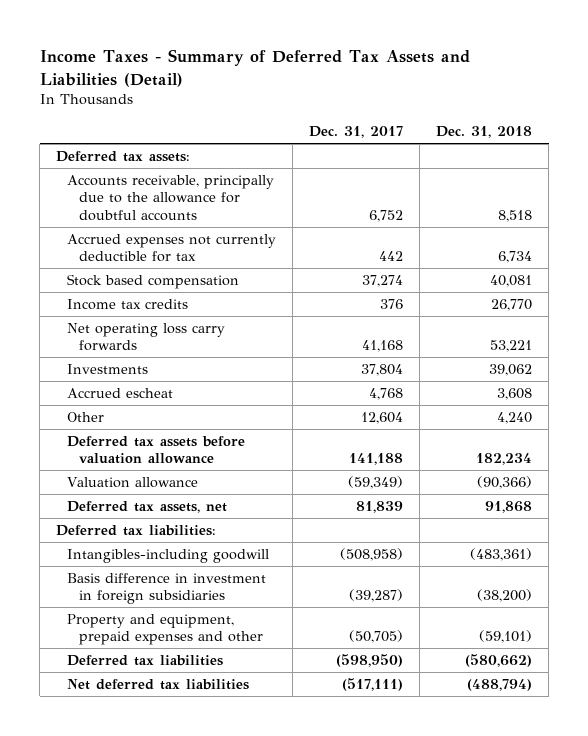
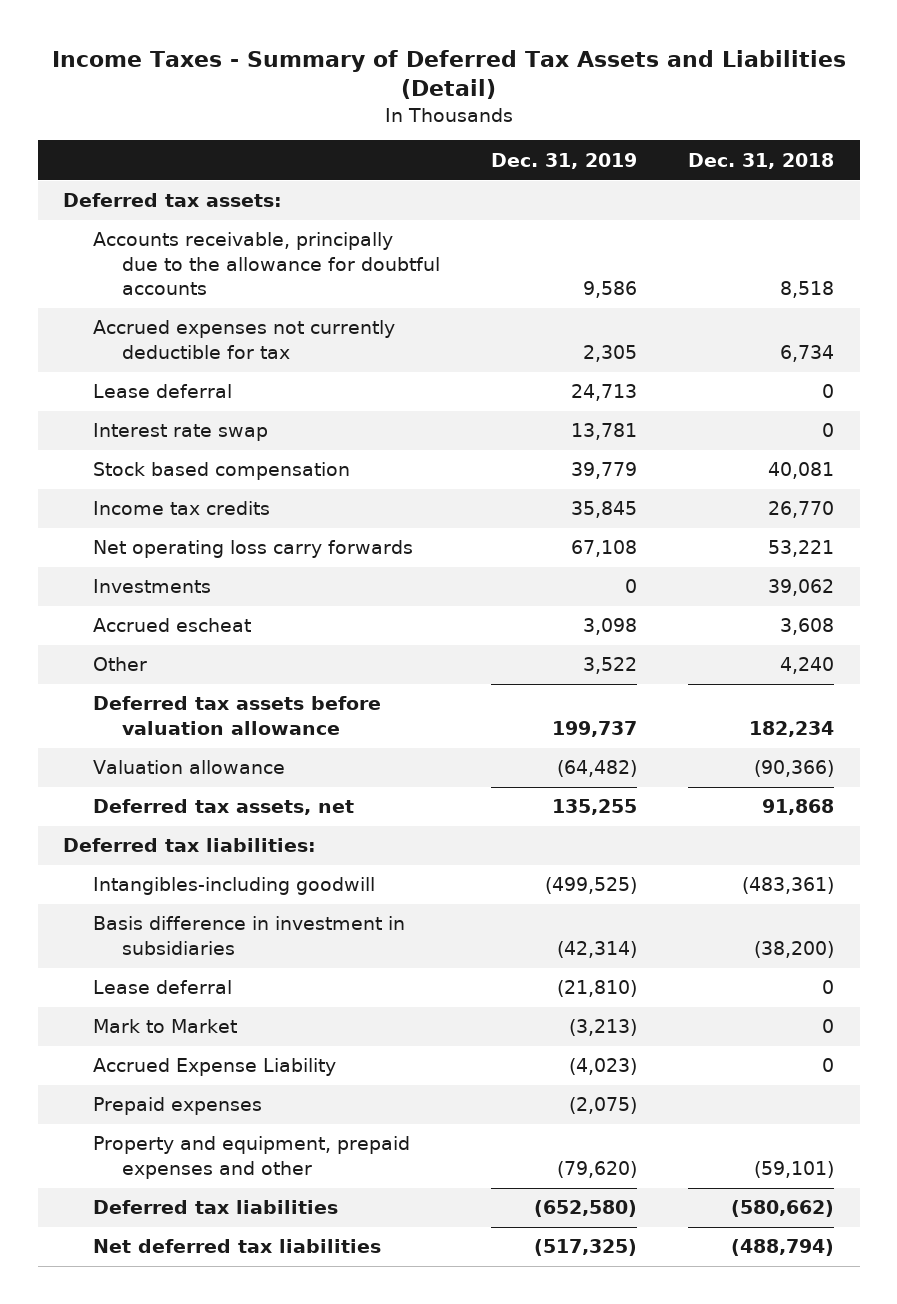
[309,126,404,139] Dec. 31, 2017 -> none
none -> [491,152,638,169] Dec. 31, 2019
none -> [92,384,232,399] Lease deferral
none -> [92,423,268,442] Interest rate swap
[67,573,267,605] Basis difference in investment in foreign subsidiaries -> [92,916,405,955] Basis difference in investment in subsidiaries
none -> [92,980,232,995] Lease deferral
none -> [92,1019,237,1034] Mark to Market
none -> [92,1058,336,1077] Accrued Expense Liability
none -> [92,1097,262,1116] Prepaid expenses

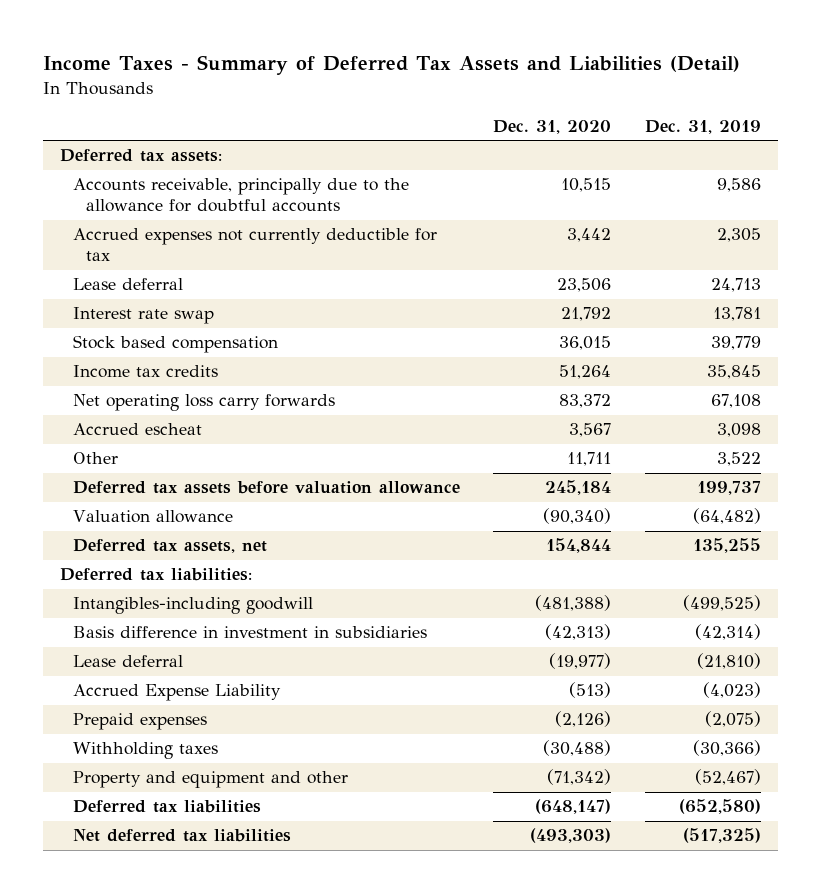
[688,152,835,169] Dec. 31, 2018 -> none
none -> [493,119,612,134] Dec. 31, 2020
[92,579,211,594] Investments -> none
[92,1019,237,1034] Mark to Market -> none
none -> [72,742,218,760] Withholding taxes
[92,1136,410,1179] Property and equipment, prepaid expenses and other -> [72,771,348,789] Property and equipment and other
[557,1160,638,1178] (79,620) -> [694,769,761,786] (52,467)

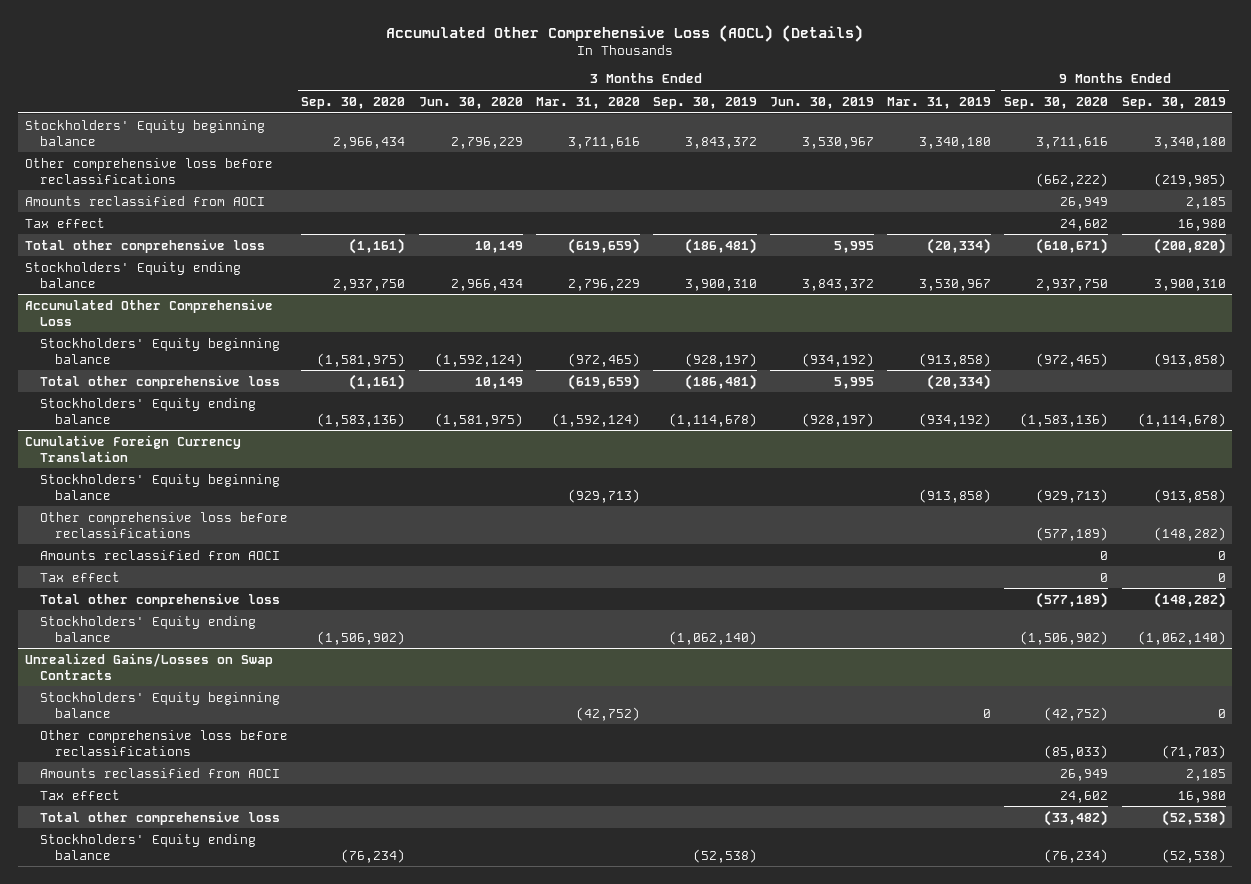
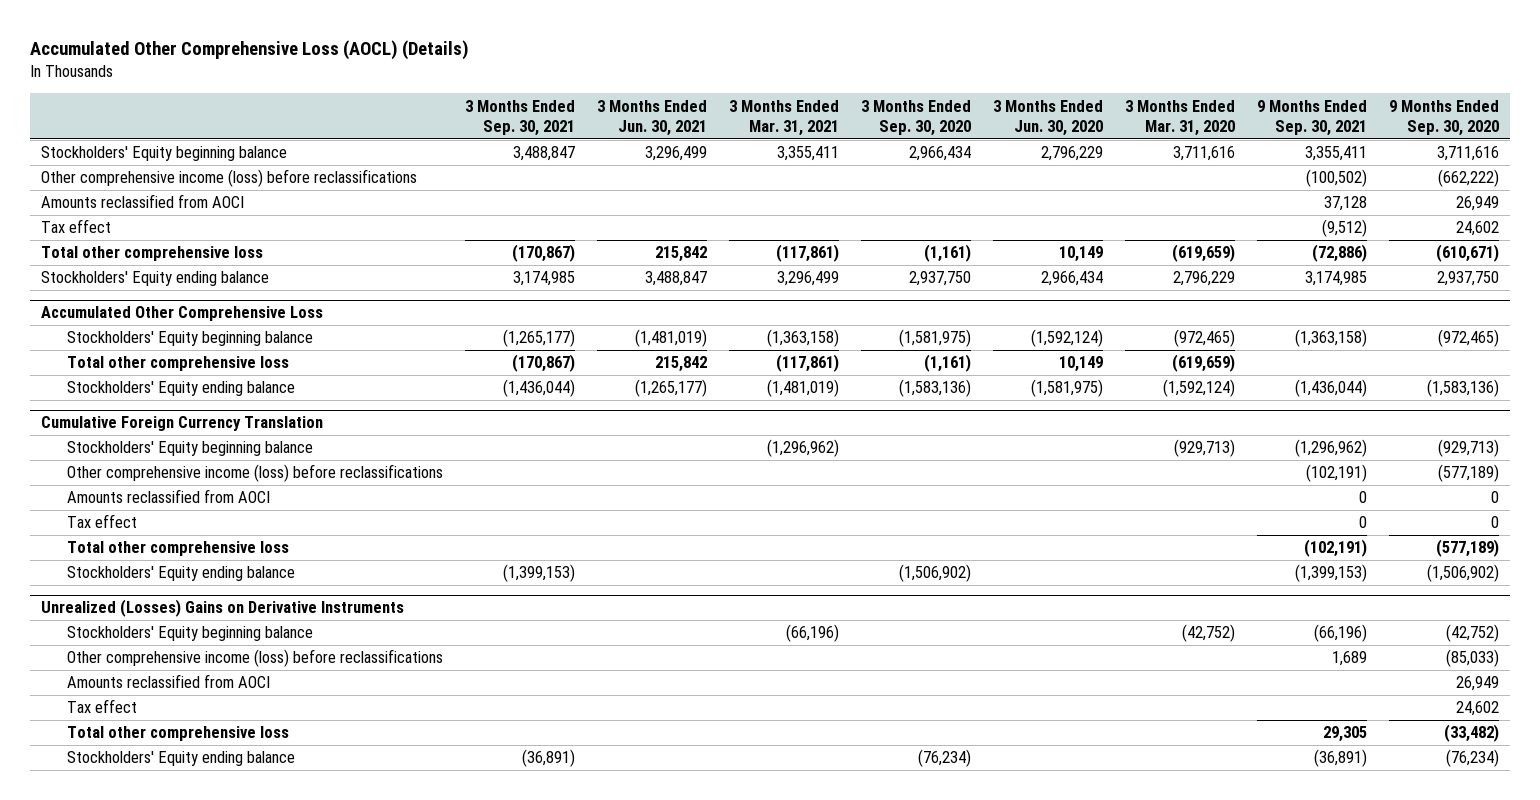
[652,96,757,109] Sep. 30, 2019 -> none
[770,96,875,109] Jun. 30, 2019 -> none
[887,96,992,109] Mar. 31, 2019 -> none
[1121,96,1226,109] Sep. 30, 2019 -> none
none -> [464,99,575,137] 3 Months Ended Sep. 30, 2021
none -> [596,99,707,137] 3 Months Ended Jun. 30, 2021
none -> [728,99,839,137] 3 Months Ended Mar. 31, 2021
none -> [1256,99,1367,137] 9 Months Ended Sep. 30, 2021
[25,157,274,184] Other comprehensive loss before reclassifications -> [40,169,417,188] Other comprehensive income (loss) before reclassifications
[40,511,289,538] Other comprehensive loss before reclassifications -> [66,464,443,483] Other comprehensive income (loss) before reclassifications
[25,652,274,680] Unrealized Gains/Losses on Swap Contracts -> [40,599,404,618] Unrealized (Losses) Gains on Derivative Instruments
[40,729,289,756] Other comprehensive loss before reclassifications -> [66,649,443,668] Other comprehensive income (loss) before reclassifications

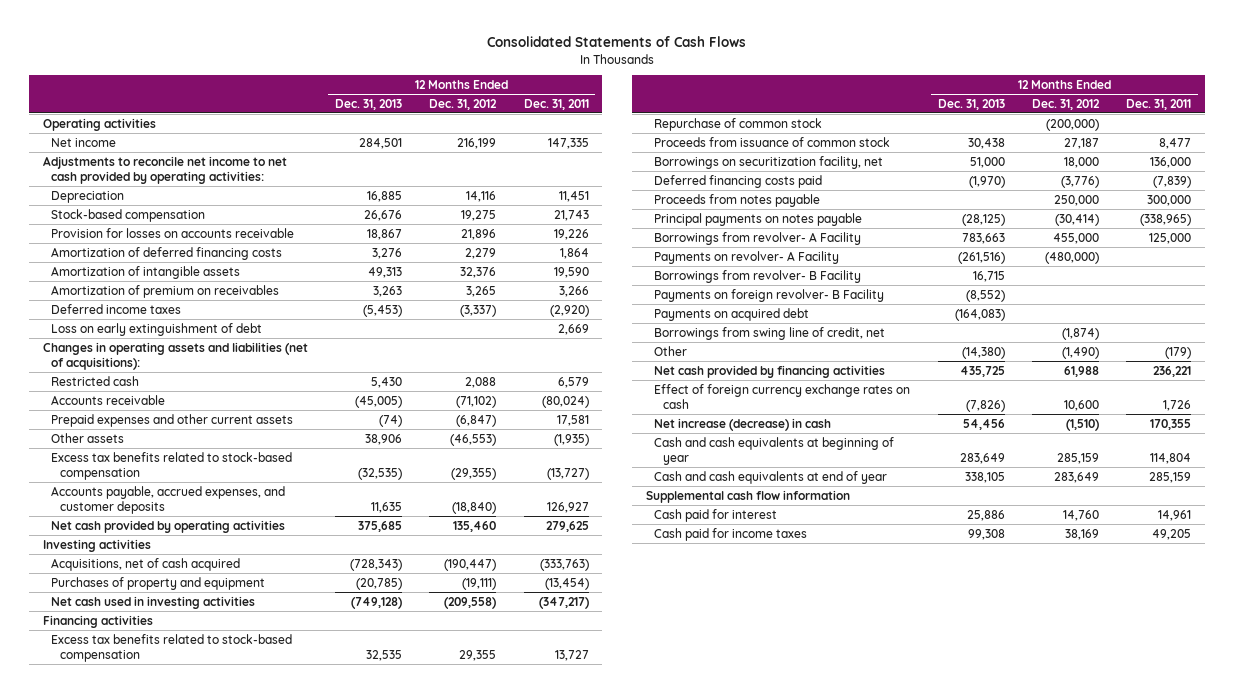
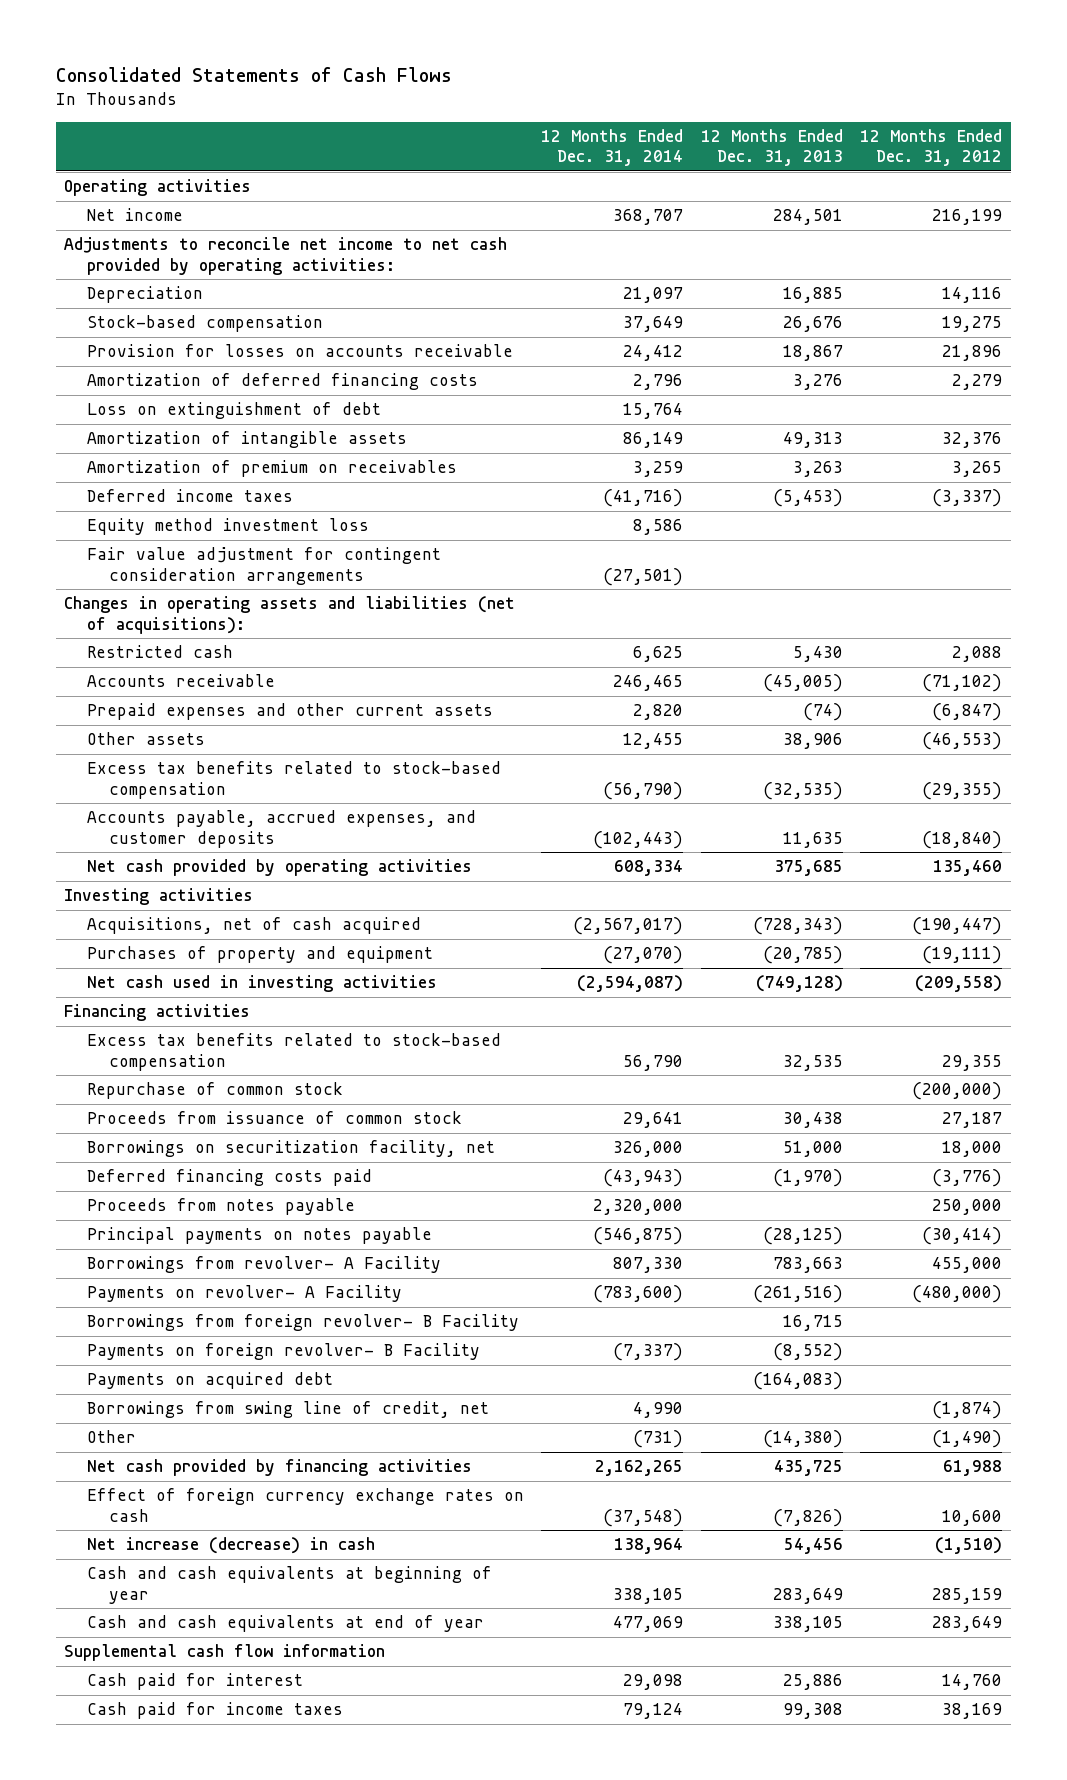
[523,98,589,110] Dec. 31, 2011 -> none
none -> [541,128,684,167] 12 Months Ended Dec. 31, 2014
none -> [86,402,381,420] Loss on extinguishment of debt
[51,322,263,336] Loss on early extinguishment of debt -> none
none -> [86,518,369,536] Equity method investment loss
none -> [86,547,441,585] Fair value adjustment for contingent consideration arrangements
[654,269,862,283] Borrowings from revolver- B Facility -> [86,1314,519,1332] Borrowings from foreign revolver- B Facility

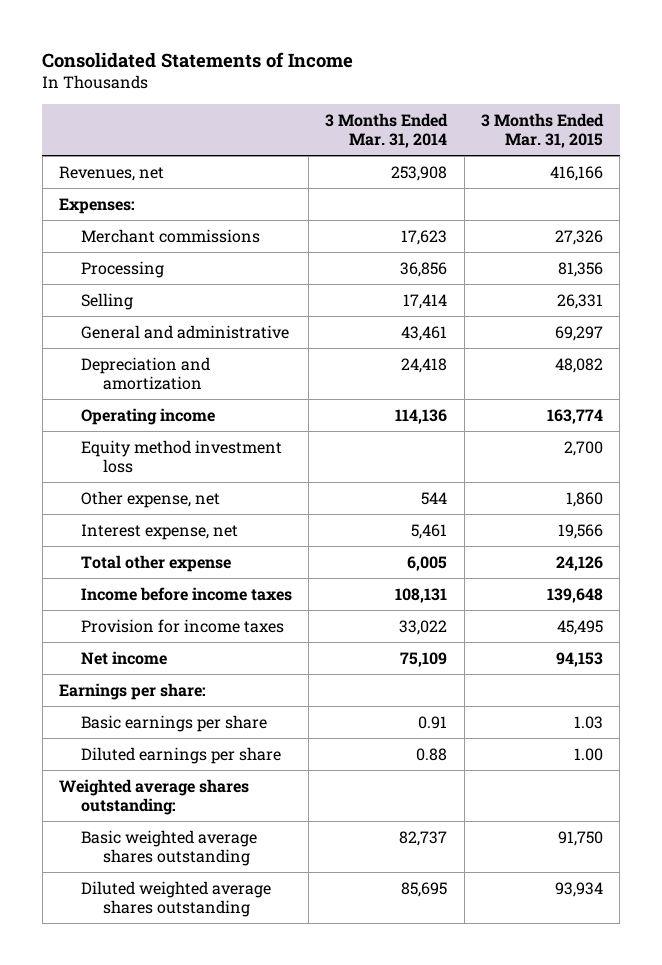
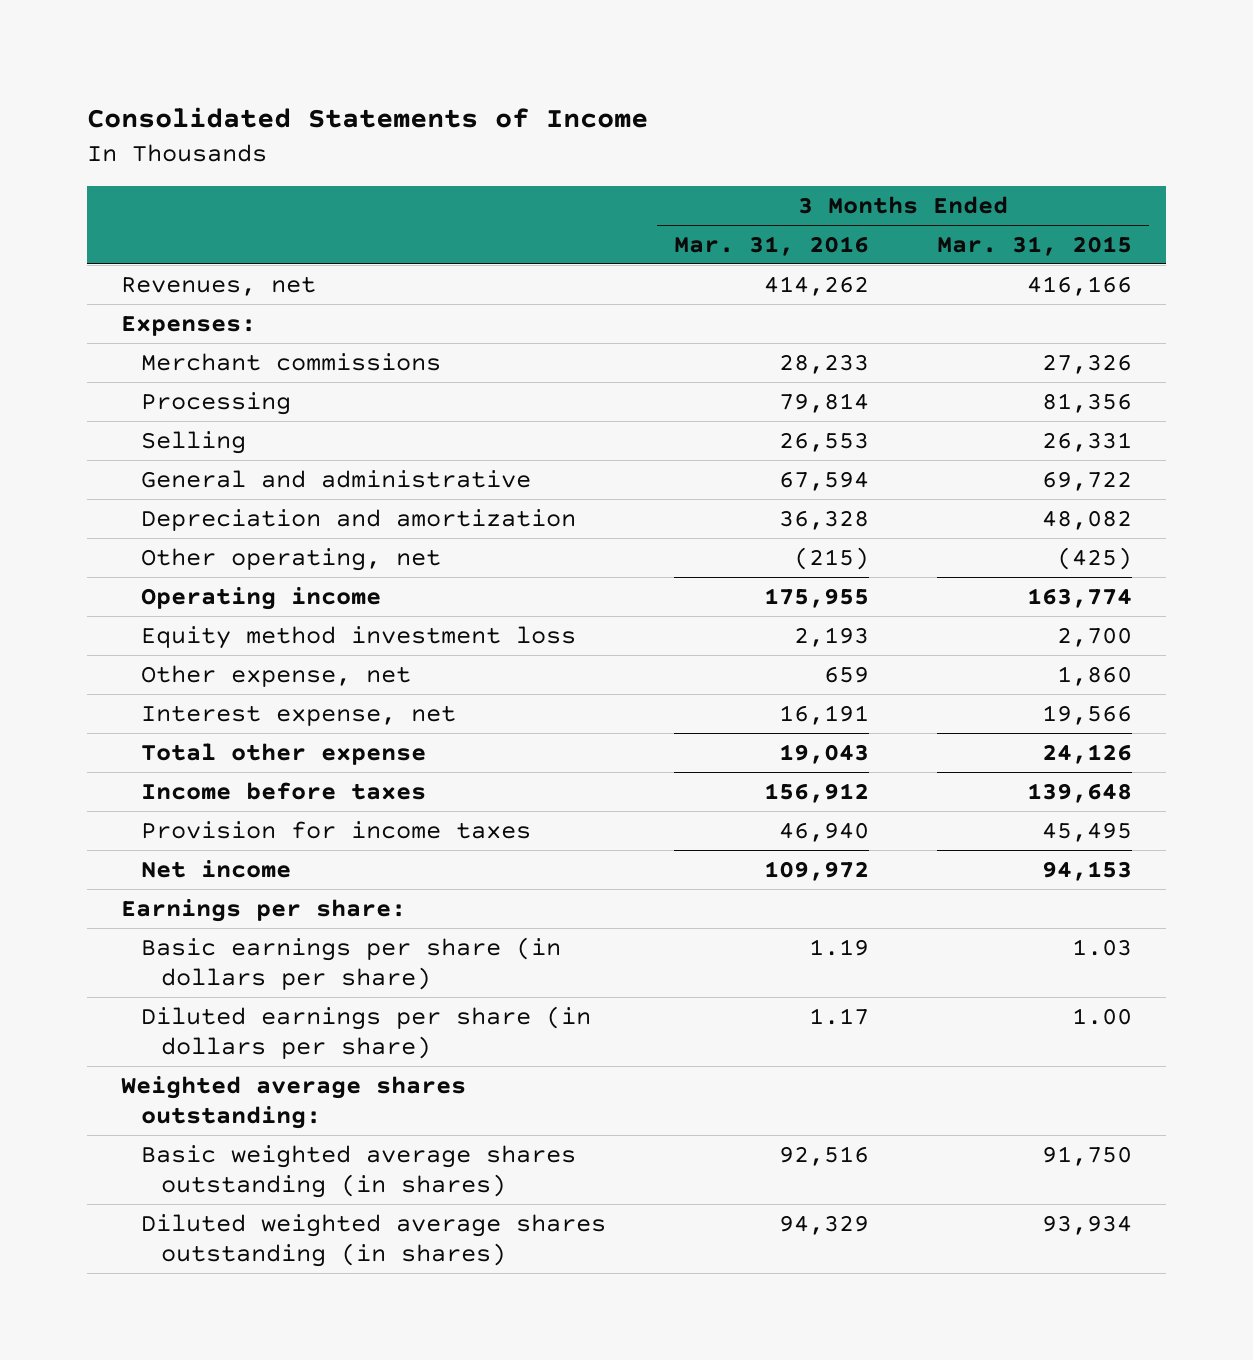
[325,112,449,149] 3 Months Ended Mar. 31, 2014 -> none
none -> [674,235,870,256] Mar. 31, 2016
[554,325,603,341] 69,297 -> [1042,470,1133,491] 69,722
none -> [141,547,442,571] Other operating, net
[80,586,292,601] Income before income taxes -> [141,781,427,800] Income before taxes
[80,714,267,732] Basic earnings per share -> [141,936,562,990] Basic earnings per share (in dollars per share)
[80,746,281,764] Diluted earnings per share -> [141,1005,592,1059] Diluted earnings per share (in dollars per share)
[80,829,257,866] Basic weighted average shares outstanding -> [141,1144,577,1198] Basic weighted average shares outstanding (in shares)
[80,880,271,917] Diluted weighted average shares outstanding -> [141,1213,607,1267] Diluted weighted average shares outstanding (in shares)

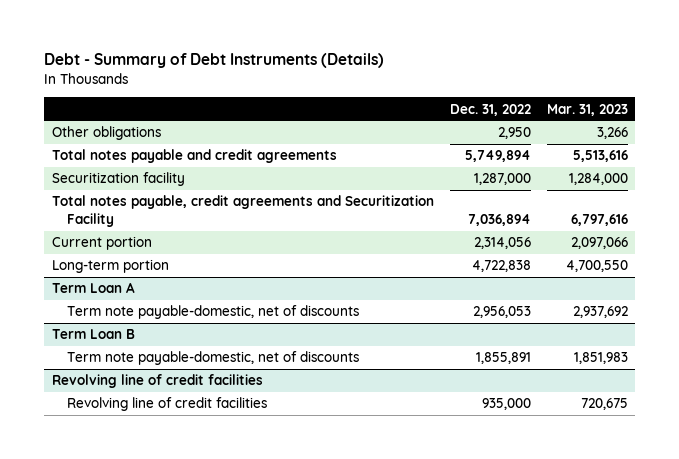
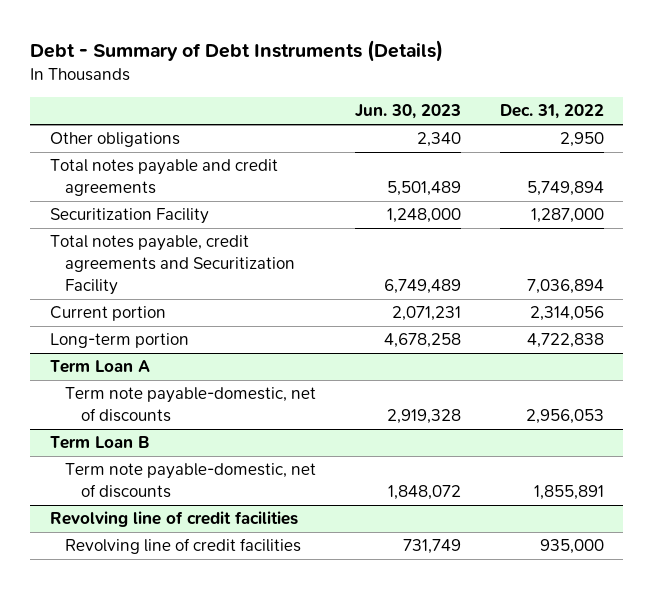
[546,103,628,116] Mar. 31, 2023 -> none
none -> [355,104,462,120] Jun. 30, 2023
[51,172,185,187] Securitization facility -> [49,208,209,225] Securitization Facility

